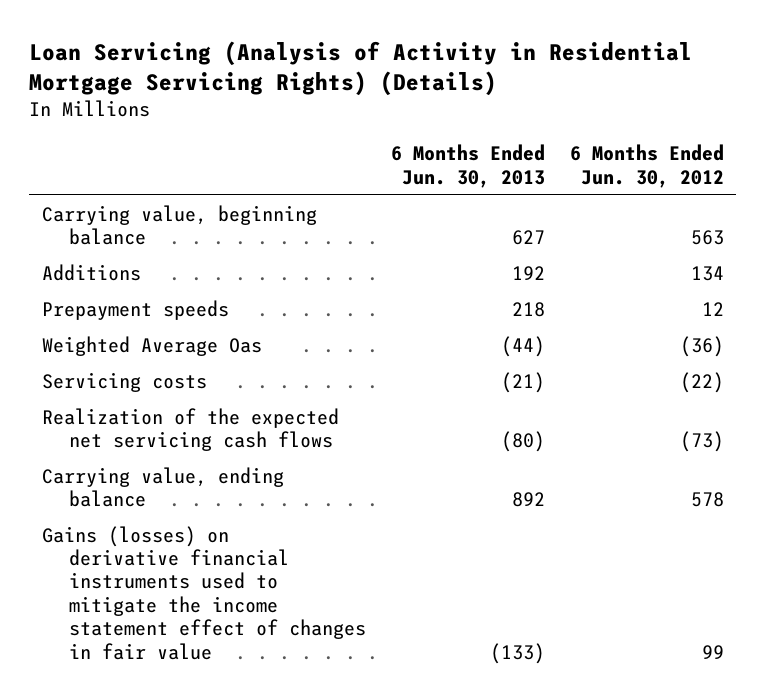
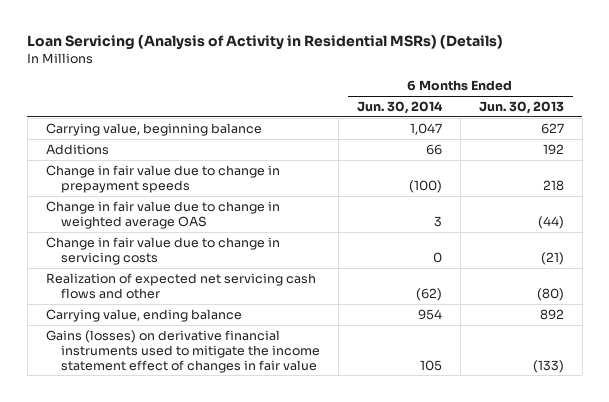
[29,40,693,97] Loan Servicing (Analysis of Activity in Residential Mortgage Servicing Rights) (Details) -> [27,35,504,51] Loan Servicing (Analysis of Activity in Residential MSRs) (Details)
[569,144,724,188] 6 Months Ended Jun. 30, 2012 -> none
none -> [356,100,443,114] Jun. 30, 2014
[41,299,229,320] Prepayment speeds -> [45,164,280,193] Change in fair value due to change in prepayment speeds
[41,335,262,356] Weighted Average Oas -> [45,200,280,229] Change in fair value due to change in weighted average OAS
[41,371,207,392] Servicing costs -> [45,236,280,265] Change in fair value due to change in servicing costs
[41,407,339,452] Realization of the expected net servicing cash flows -> [45,272,316,299] Realization of expected net servicing cash flows and other

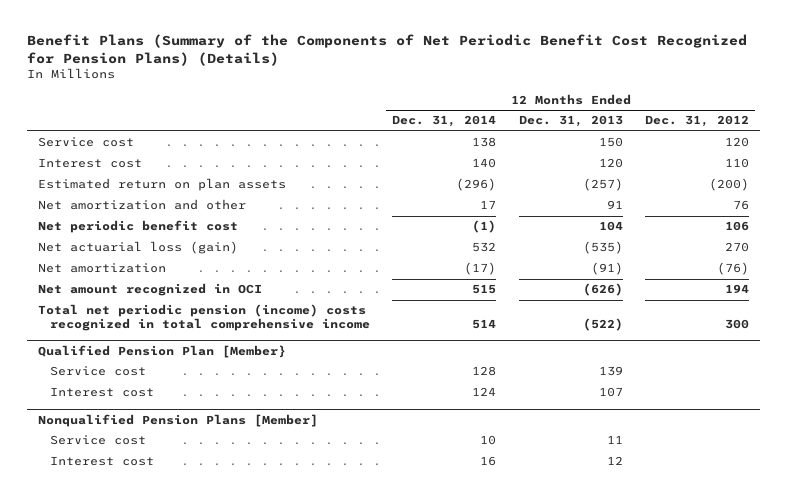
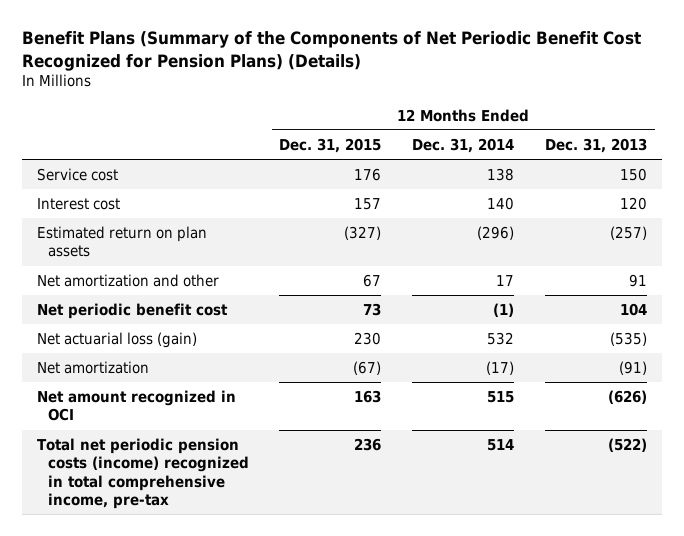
[644,115,749,128] Dec. 31, 2012 -> none
none -> [279,137,382,153] Dec. 31, 2015
[38,345,287,359] Qualified Pension Plan [Member} -> none
[49,366,146,377] Service cost -> none
[49,387,154,398] Interest cost -> none
[38,414,319,428] Nonqualified Pension Plans [Member] -> none
[49,435,146,446] Service cost -> none
[49,456,154,467] Interest cost -> none
[38,304,370,331] Total net periodic pension (income) costs recognized in total comprehensive income -> [37,437,249,509] Total net periodic pension costs (income) recognized in total comprehensive income, pre-tax

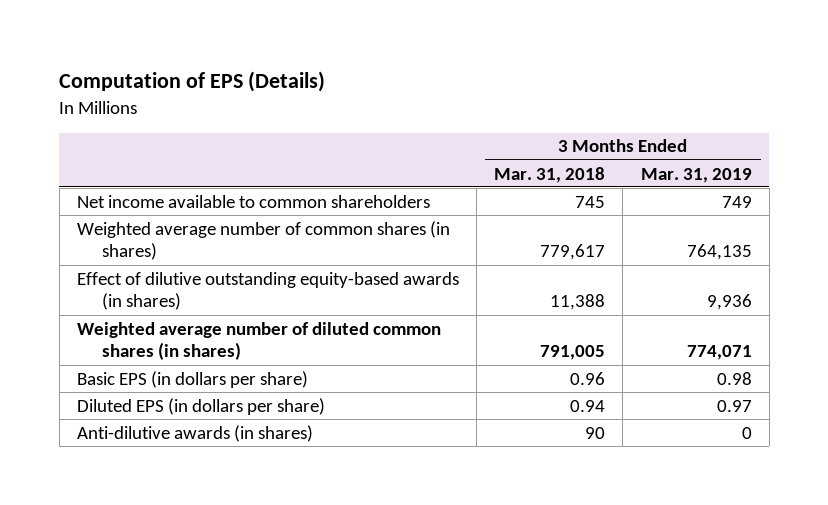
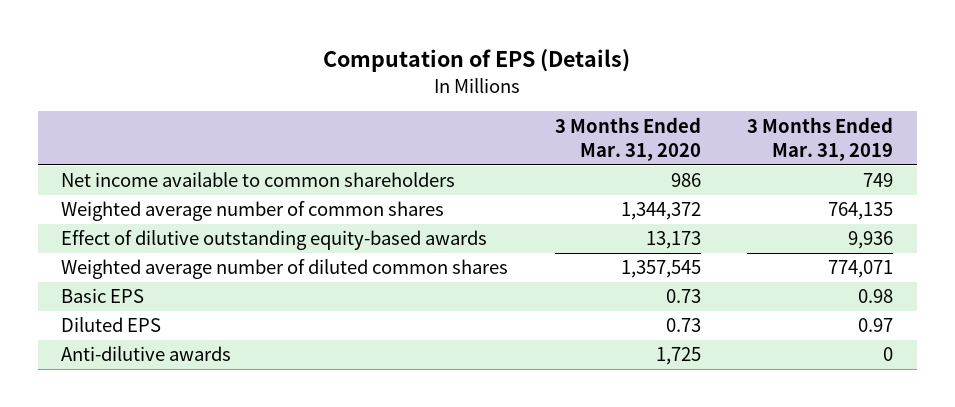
[494,166,606,183] Mar. 31, 2018 -> none
none -> [554,116,701,161] 3 Months Ended Mar. 31, 2020
[76,220,450,261] Weighted average number of common shares (in shares) -> [61,201,445,222] Weighted average number of common shares
[76,271,459,311] Effect of dilutive outstanding equity-based awards (in shares) -> [61,230,488,251] Effect of dilutive outstanding equity-based awards
[76,321,441,361] Weighted average number of diluted common shares (in shares) -> [61,259,509,280] Weighted average number of diluted common shares
[76,370,308,388] Basic EPS (in dollars per share) -> [61,288,145,304] Basic EPS
[76,397,325,415] Diluted EPS (in dollars per share) -> [61,317,162,333] Diluted EPS
[76,424,313,442] Anti-dilutive awards (in shares) -> [61,346,232,362] Anti-dilutive awards

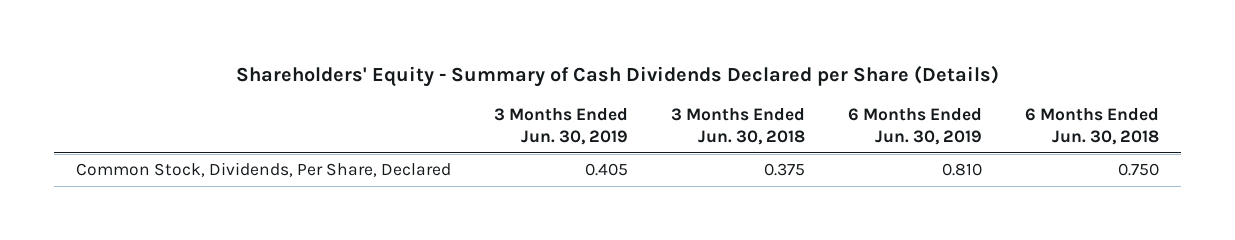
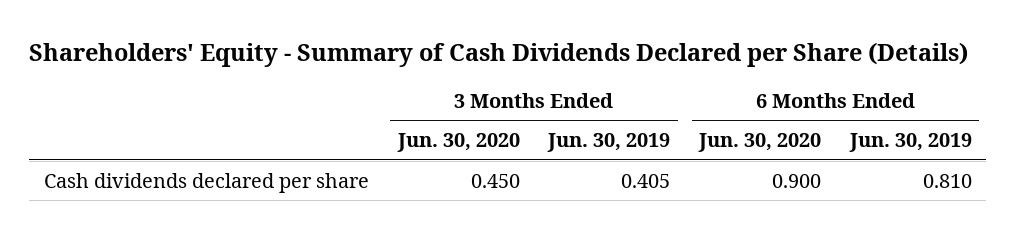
[671,108,806,146] 3 Months Ended Jun. 30, 2018 -> none
[1025,108,1160,146] 6 Months Ended Jun. 30, 2018 -> none
none -> [396,133,520,153] Jun. 30, 2020
none -> [698,133,822,153] Jun. 30, 2020
[75,162,451,178] Common Stock, Dividends, Per Share, Declared -> [43,172,369,193] Cash dividends declared per share

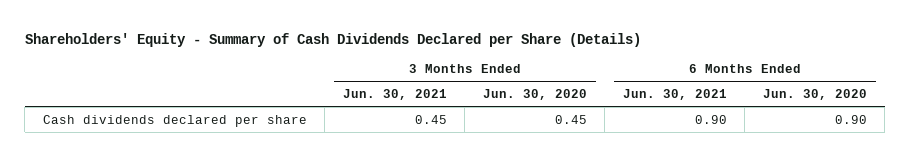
[547,133,671,153] Jun. 30, 2019 -> none
[848,133,972,153] Jun. 30, 2019 -> none
none -> [342,88,447,100] Jun. 30, 2021
none -> [622,88,727,100] Jun. 30, 2021
[470,173,520,188] 0.450 -> [554,114,587,124] 0.45
[772,173,822,188] 0.900 -> [834,114,867,124] 0.90

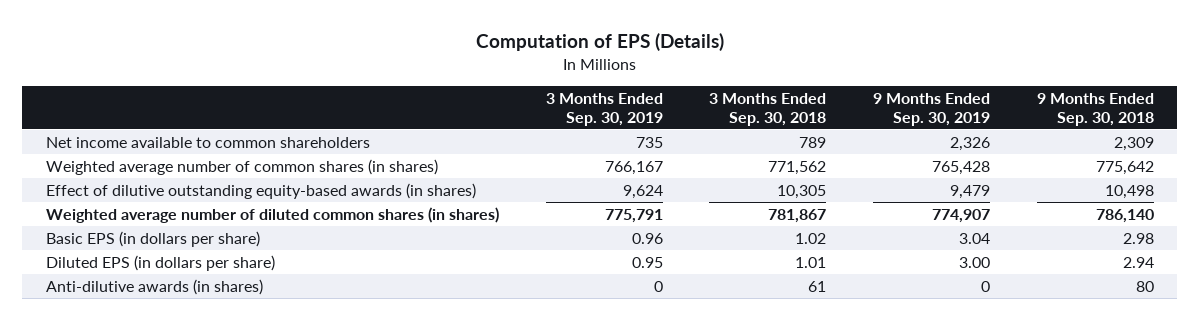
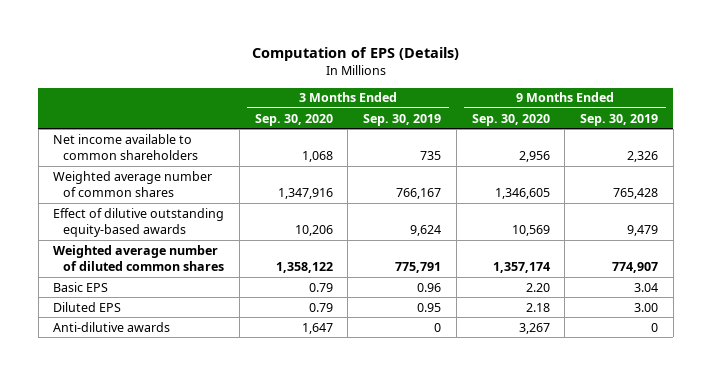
[709,92,827,126] 3 Months Ended Sep. 30, 2018 -> none
[1036,92,1154,126] 9 Months Ended Sep. 30, 2018 -> none
none -> [254,113,333,126] Sep. 30, 2020
none -> [471,113,550,126] Sep. 30, 2020
[45,158,438,175] Weighted average number of common shares (in shares) -> [53,170,213,197] Weighted average number of common shares
[45,182,476,199] Effect of dilutive outstanding equity-based awards (in shares) -> [53,207,225,237] Effect of dilutive outstanding equity-based awards
[45,206,499,223] Weighted average number of diluted common shares (in shares) -> [53,244,224,271] Weighted average number of diluted common shares
[45,230,260,247] Basic EPS (in dollars per share) -> [53,281,109,292] Basic EPS
[45,254,275,271] Diluted EPS (in dollars per share) -> [53,301,122,312] Diluted EPS
[45,278,263,295] Anti-dilutive awards (in shares) -> [53,321,171,332] Anti-dilutive awards

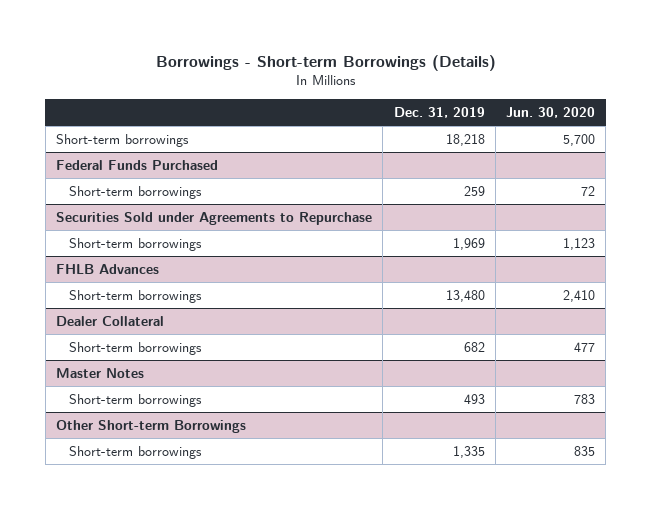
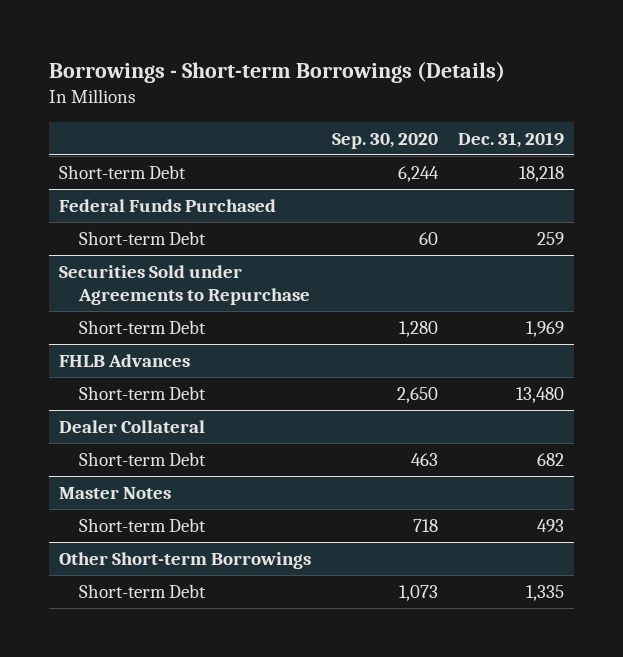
[506,107,596,119] Jun. 30, 2020 -> none
none -> [331,132,438,149] Sep. 30, 2020
[56,133,190,147] Short-term borrowings -> [59,164,187,179] Short-term Debt
[69,185,203,199] Short-term borrowings -> [79,230,207,245] Short-term Debt
[69,237,203,251] Short-term borrowings -> [79,319,207,334] Short-term Debt
[69,289,203,303] Short-term borrowings -> [79,385,207,400] Short-term Debt
[69,341,203,355] Short-term borrowings -> [79,451,207,466] Short-term Debt
[69,393,203,407] Short-term borrowings -> [79,517,207,532] Short-term Debt
[69,445,203,459] Short-term borrowings -> [79,583,207,598] Short-term Debt

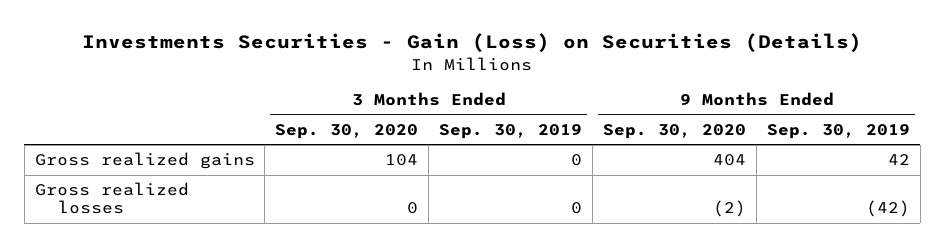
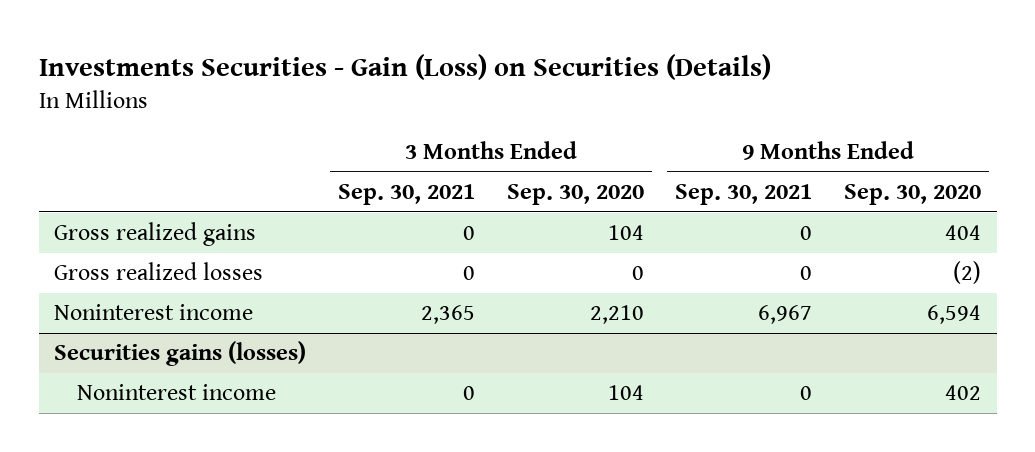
[439,124,583,140] Sep. 30, 2019 -> none
[766,124,910,140] Sep. 30, 2019 -> none
none -> [338,184,476,206] Sep. 30, 2021
none -> [675,184,813,206] Sep. 30, 2021
none -> [54,304,254,321] Noninterest income
none -> [54,341,307,367] Securities gains (losses)
none -> [76,384,276,401] Noninterest income

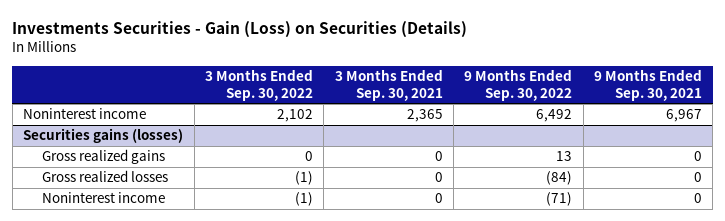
[506,184,644,206] Sep. 30, 2020 -> none
[843,184,981,206] Sep. 30, 2020 -> none
none -> [204,69,313,102] 3 Months Ended Sep. 30, 2022
none -> [464,69,573,102] 9 Months Ended Sep. 30, 2022
[54,222,257,247] Gross realized gains -> none
[54,262,264,281] Gross realized losses -> none
none -> [42,149,166,165] Gross realized gains
none -> [42,170,169,183] Gross realized losses

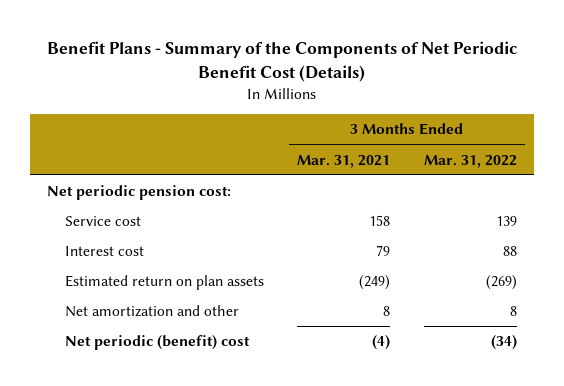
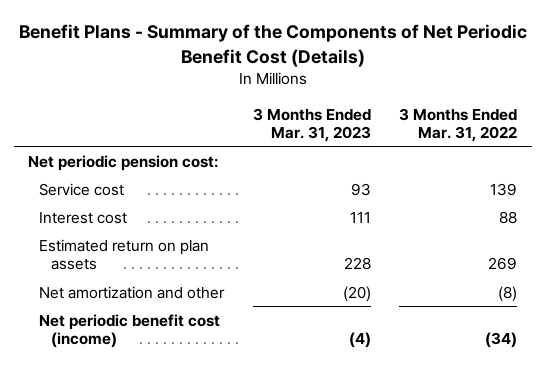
[297,154,391,168] Mar. 31, 2021 -> none
none -> [252,107,371,142] 3 Months Ended Mar. 31, 2023
[486,275,518,291] (269) -> [488,256,518,270] 269
[510,306,518,317] 8 -> [498,285,518,302] (8)
[64,335,250,351] Net periodic (benefit) cost -> [39,313,221,348] Net periodic benefit cost (income)

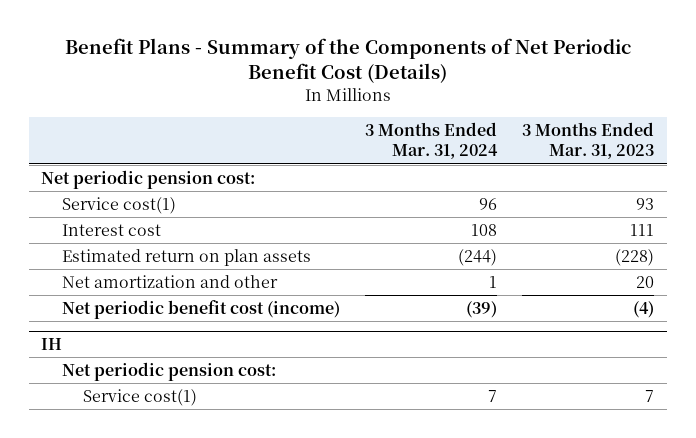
[399,107,518,142] 3 Months Ended Mar. 31, 2022 -> none
none -> [365,122,499,160] 3 Months Ended Mar. 31, 2024
[39,182,125,196] Service cost -> [62,196,177,214] Service cost(1)
[343,256,371,270] 228 -> [615,248,655,266] (228)
[342,285,371,302] (20) -> [636,275,655,288] 20
none -> [41,337,63,350] IH
none -> [62,361,277,381] Net periodic pension cost:
none -> [82,388,197,406] Service cost(1)

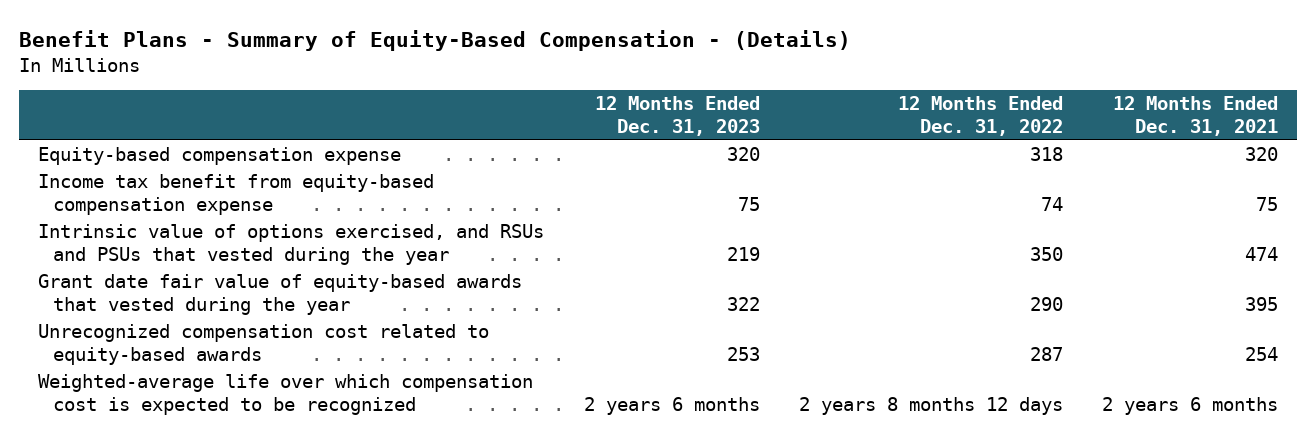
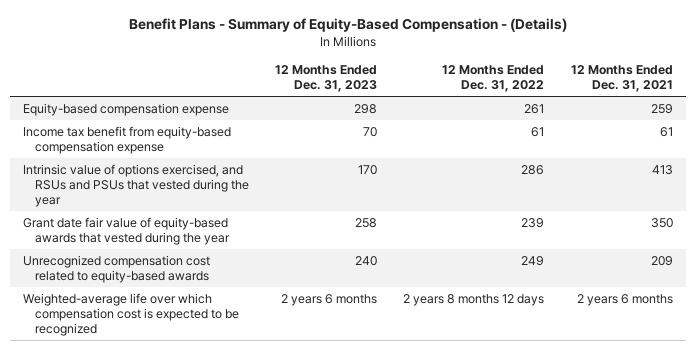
[726,147,760,162] 320 -> [354,103,378,114] 298
[1029,147,1063,162] 318 -> [524,103,545,114] 261
[1244,147,1278,162] 320 -> [650,103,673,114] 259
[737,196,760,211] 75 -> [363,126,378,137] 70
[1040,196,1063,211] 74 -> [531,126,545,137] 61
[1255,196,1278,211] 75 -> [659,126,673,137] 61
[726,246,760,261] 219 -> [358,164,378,175] 170
[1029,246,1063,261] 350 -> [521,164,545,175] 286
[1244,246,1278,261] 474 -> [651,164,673,175] 413
[726,296,760,311] 322 -> [355,217,378,228] 258
[1029,296,1063,311] 290 -> [521,217,545,228] 239
[1244,296,1278,311] 395 -> [650,217,673,228] 350
[726,346,760,361] 253 -> [355,255,378,266] 240
[1029,346,1063,361] 287 -> [521,255,545,266] 249
[1244,346,1278,361] 254 -> [650,255,673,266] 209

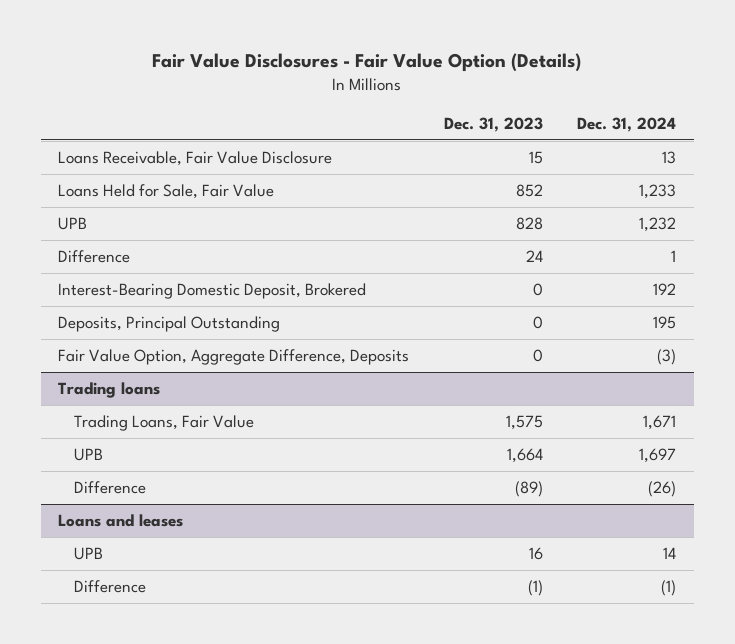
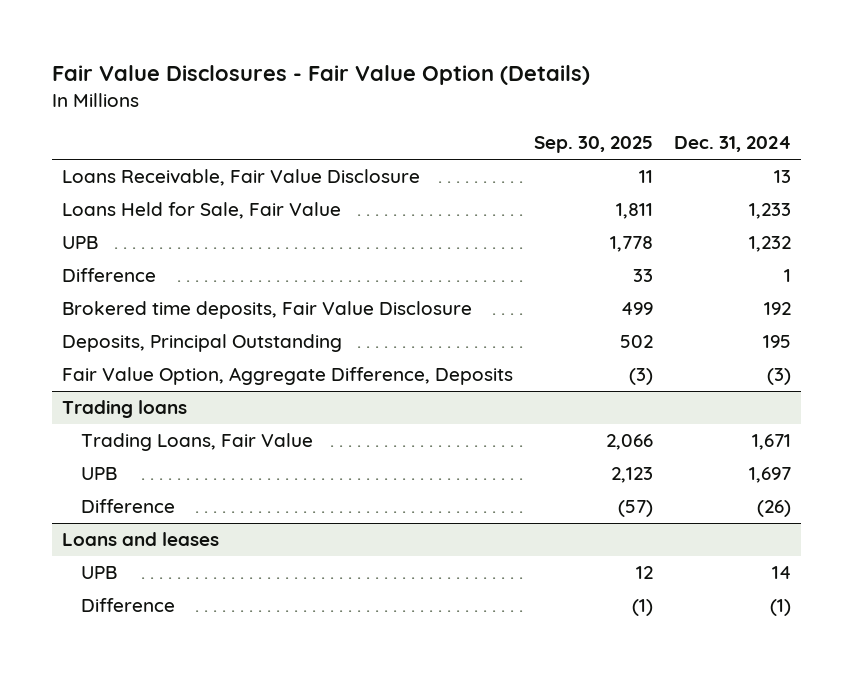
[443,116,543,132] Dec. 31, 2023 -> none
none -> [533,136,653,154] Sep. 30, 2025
[58,283,367,300] Interest-Bearing Domestic Deposit, Brokered -> [62,301,473,320] Brokered time deposits, Fair Value Disclosure

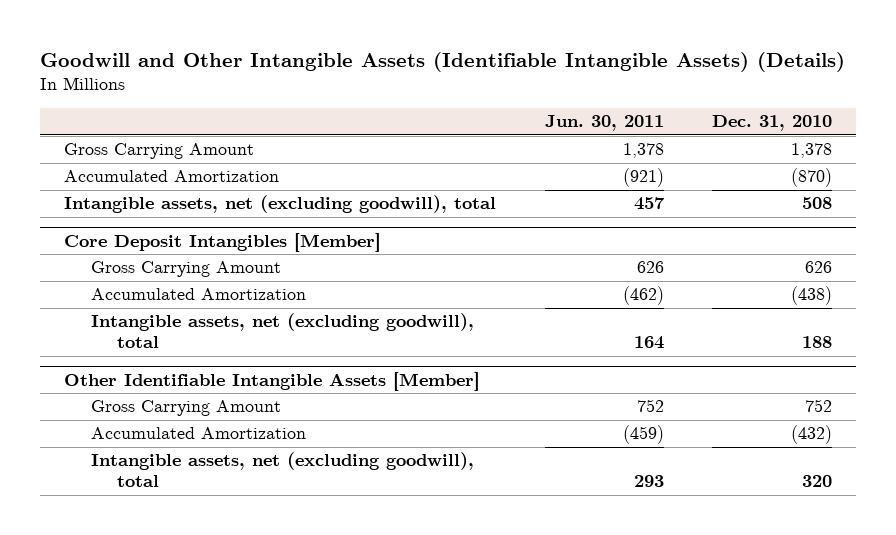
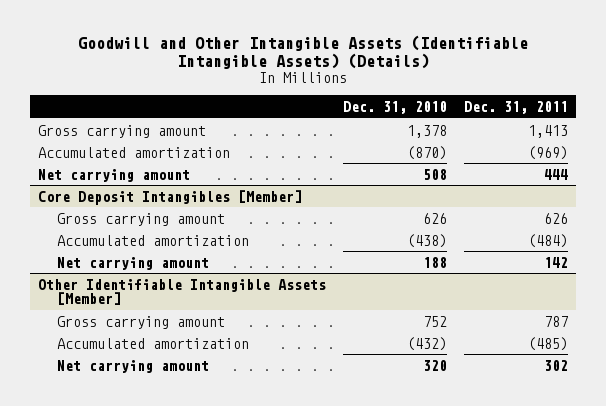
[544,114,664,131] Jun. 30, 2011 -> none
none -> [463,100,568,114] Dec. 31, 2011
[64,143,255,160] Gross Carrying Amount -> [38,124,207,138] Gross carrying amount
[64,170,280,183] Accumulated Amortization -> [38,146,231,158] Accumulated amortization
[64,195,497,214] Intangible assets, net (excluding goodwill), total -> [38,168,191,182] Net carrying amount
[90,261,281,278] Gross Carrying Amount -> [56,212,225,226] Gross carrying amount
[90,288,306,301] Accumulated Amortization -> [56,234,249,246] Accumulated amortization
[90,313,474,349] Intangible assets, net (excluding goodwill), total -> [56,256,209,270] Net carrying amount
[90,400,281,417] Gross Carrying Amount -> [56,315,225,329] Gross carrying amount
[90,427,306,440] Accumulated Amortization -> [56,337,249,349] Accumulated amortization
[90,452,474,488] Intangible assets, net (excluding goodwill), total -> [56,359,209,373] Net carrying amount

